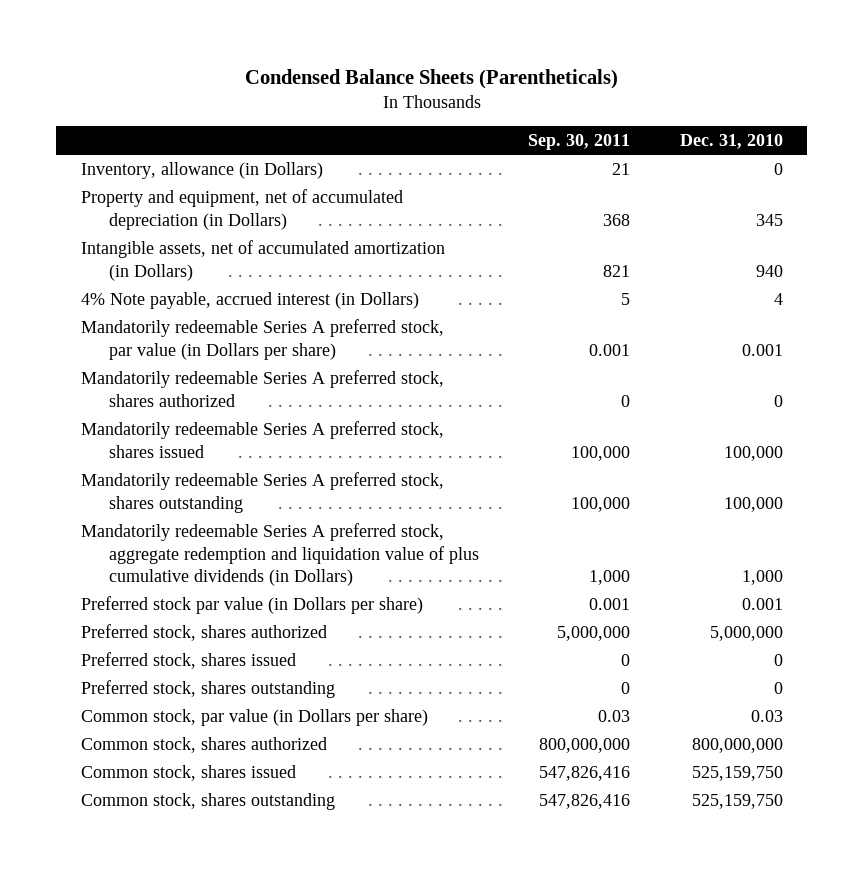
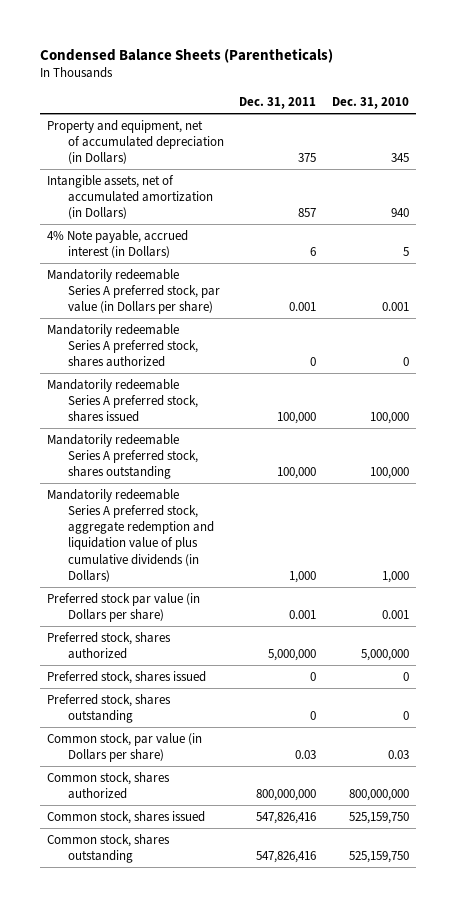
[528,134,631,151] Sep. 30, 2011 -> none
none -> [239,97,317,110] Dec. 31, 2011
[80,161,323,179] Inventory, allowance (in Dollars) -> none
[773,292,783,305] 4 -> [402,246,409,256] 5

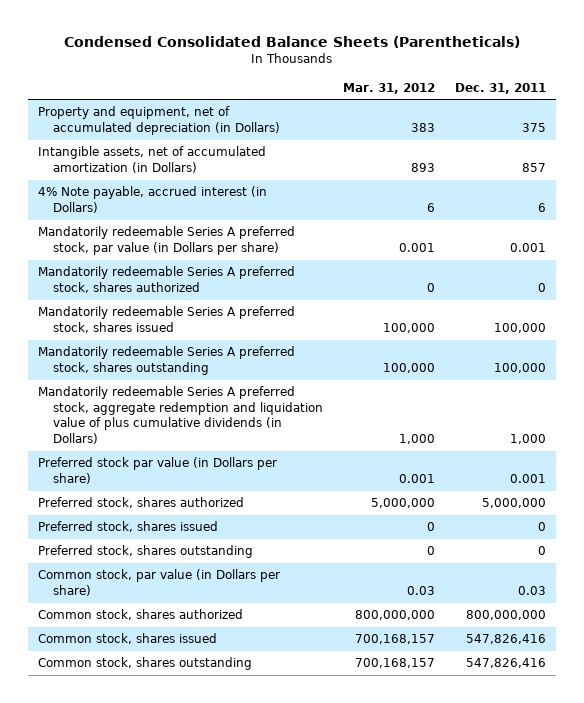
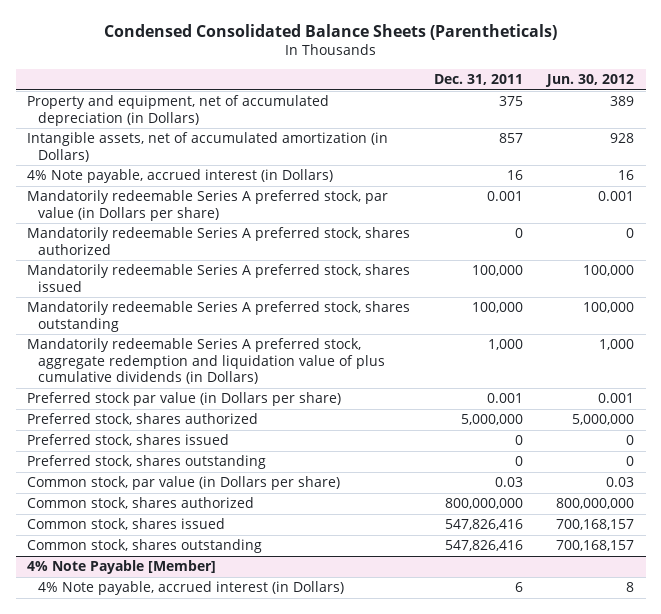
[342,82,435,94] Mar. 31, 2012 -> none
none -> [544,74,634,88] Jun. 30, 2012
[537,202,546,212] 6 -> [507,170,524,181] 16
none -> [27,560,217,575] 4% Note Payable [Member]
none -> [37,581,344,596] 4% Note payable, accrued interest (in Dollars)

